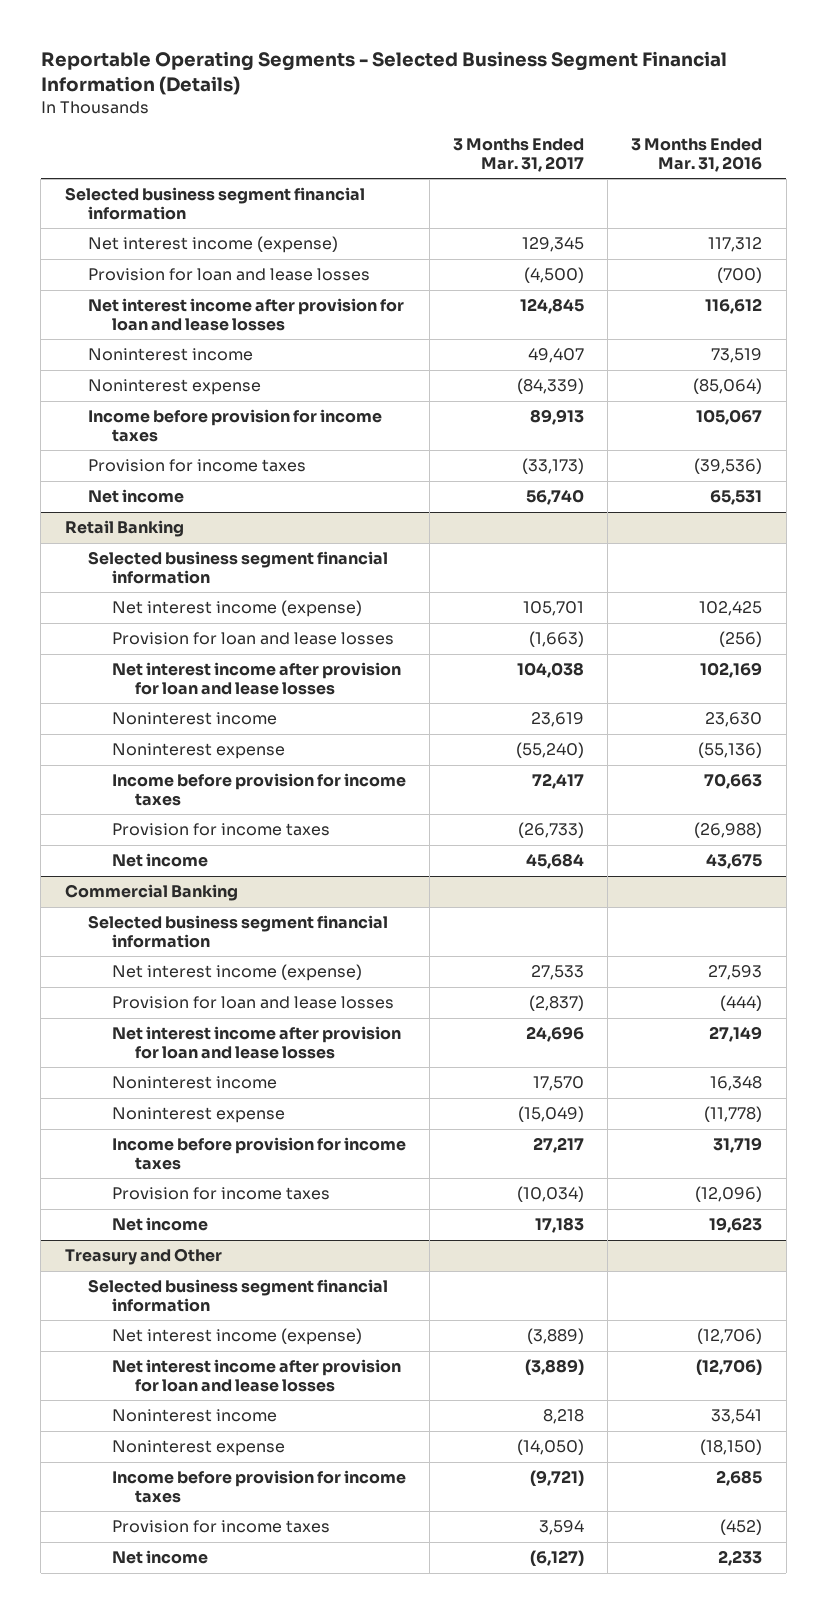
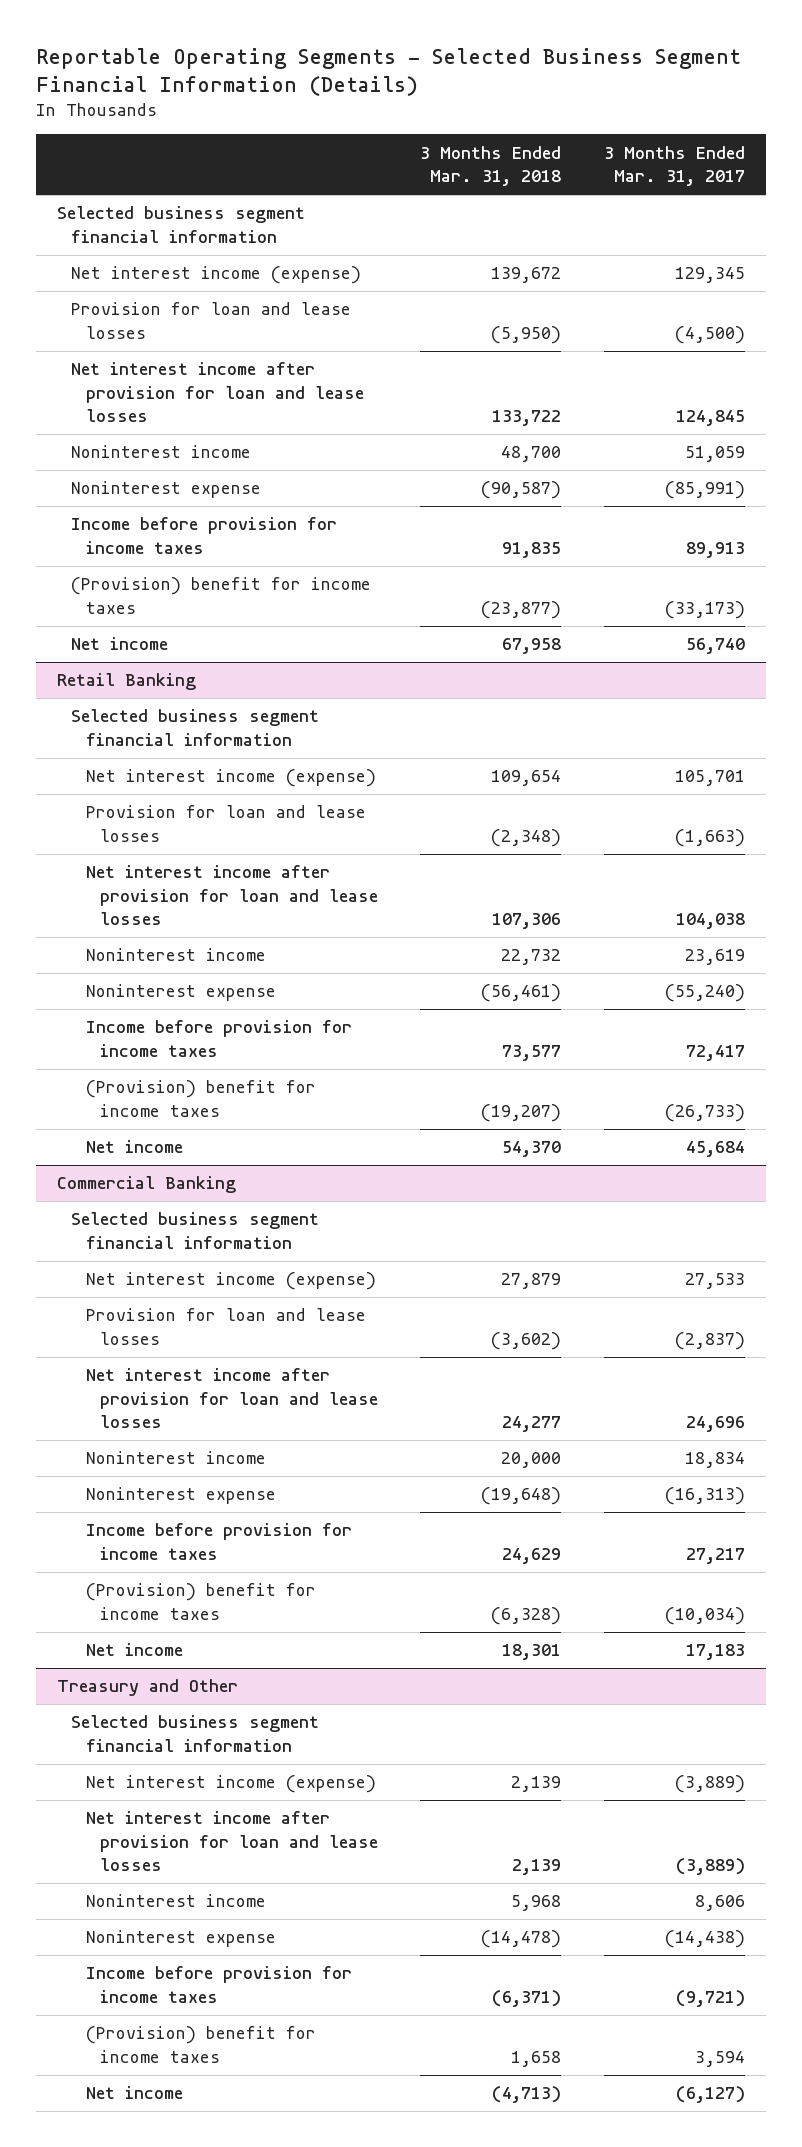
[631,137,763,172] 3 Months Ended Mar. 31, 2016 -> none
none -> [420,145,562,187] 3 Months Ended Mar. 31, 2018
[528,348,585,364] 49,407 -> [684,446,745,463] 51,059
[517,378,585,395] (84,339) -> [664,481,745,500] (85,991)
[88,459,307,473] Provision for income taxes -> [71,577,372,614] (Provision) benefit for income taxes
[111,823,330,837] Provision for income taxes -> [85,1080,316,1117] (Provision) benefit for income taxes
[533,1076,585,1092] 17,570 -> [684,1452,745,1469] 18,834
[518,1106,585,1123] (15,049) -> [664,1487,745,1506] (16,313)
[111,1187,330,1201] Provision for income taxes -> [85,1583,316,1620] (Provision) benefit for income taxes
[543,1409,585,1425] 8,218 -> [694,1895,745,1912] 8,606
[517,1439,585,1456] (14,050) -> [664,1930,745,1949] (14,438)
[111,1520,330,1534] Provision for income taxes -> [85,2026,316,2063] (Provision) benefit for income taxes

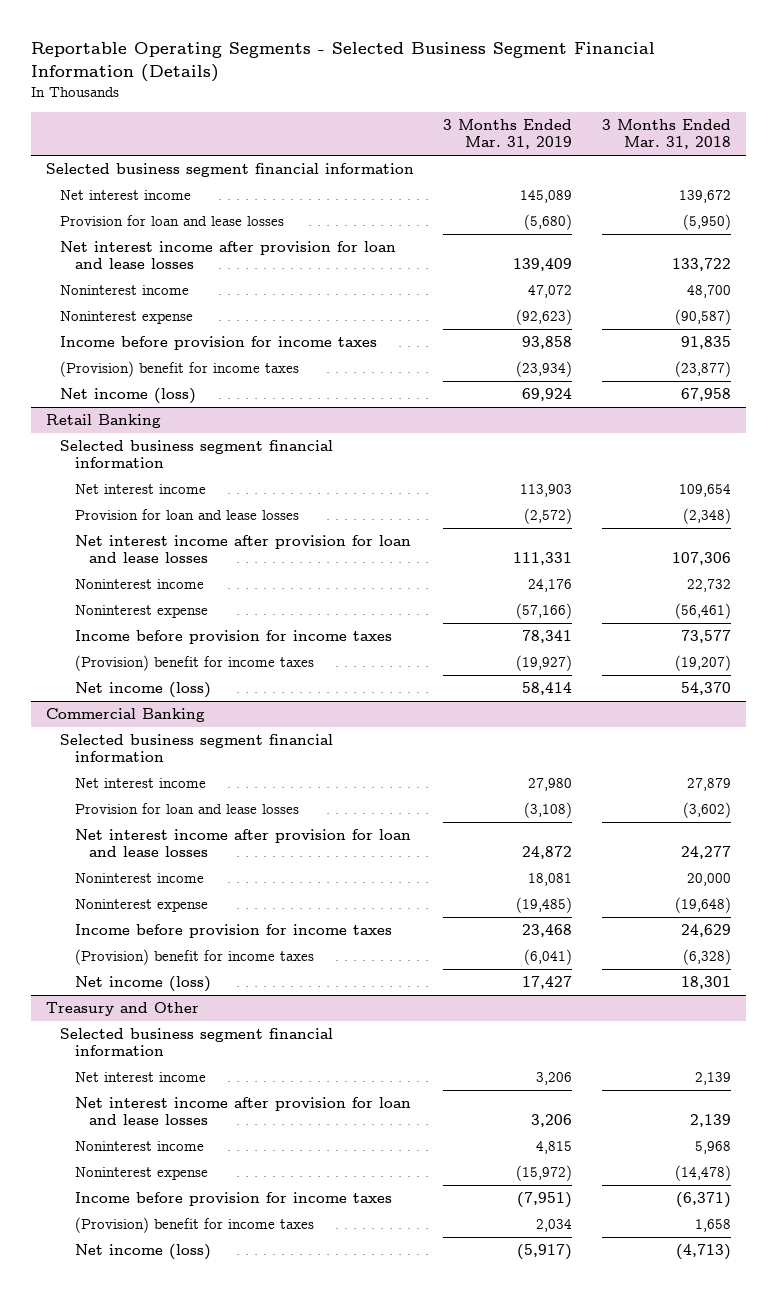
[603,145,745,187] 3 Months Ended Mar. 31, 2017 -> none
none -> [443,118,573,150] 3 Months Ended Mar. 31, 2019
[71,266,362,285] Net interest income (expense) -> [60,190,192,201] Net interest income
[71,637,169,651] Net income -> [60,388,197,405] Net income (loss)
[85,769,376,788] Net interest income (expense) -> [74,484,206,495] Net interest income
[85,1140,183,1154] Net income -> [74,682,211,699] Net income (loss)
[85,1272,376,1291] Net interest income (expense) -> [74,778,206,789] Net interest income
[85,1643,183,1657] Net income -> [74,976,211,993] Net income (loss)
[85,1775,376,1794] Net interest income (expense) -> [74,1072,206,1083] Net interest income
[85,2086,183,2100] Net income -> [74,1244,211,1261] Net income (loss)

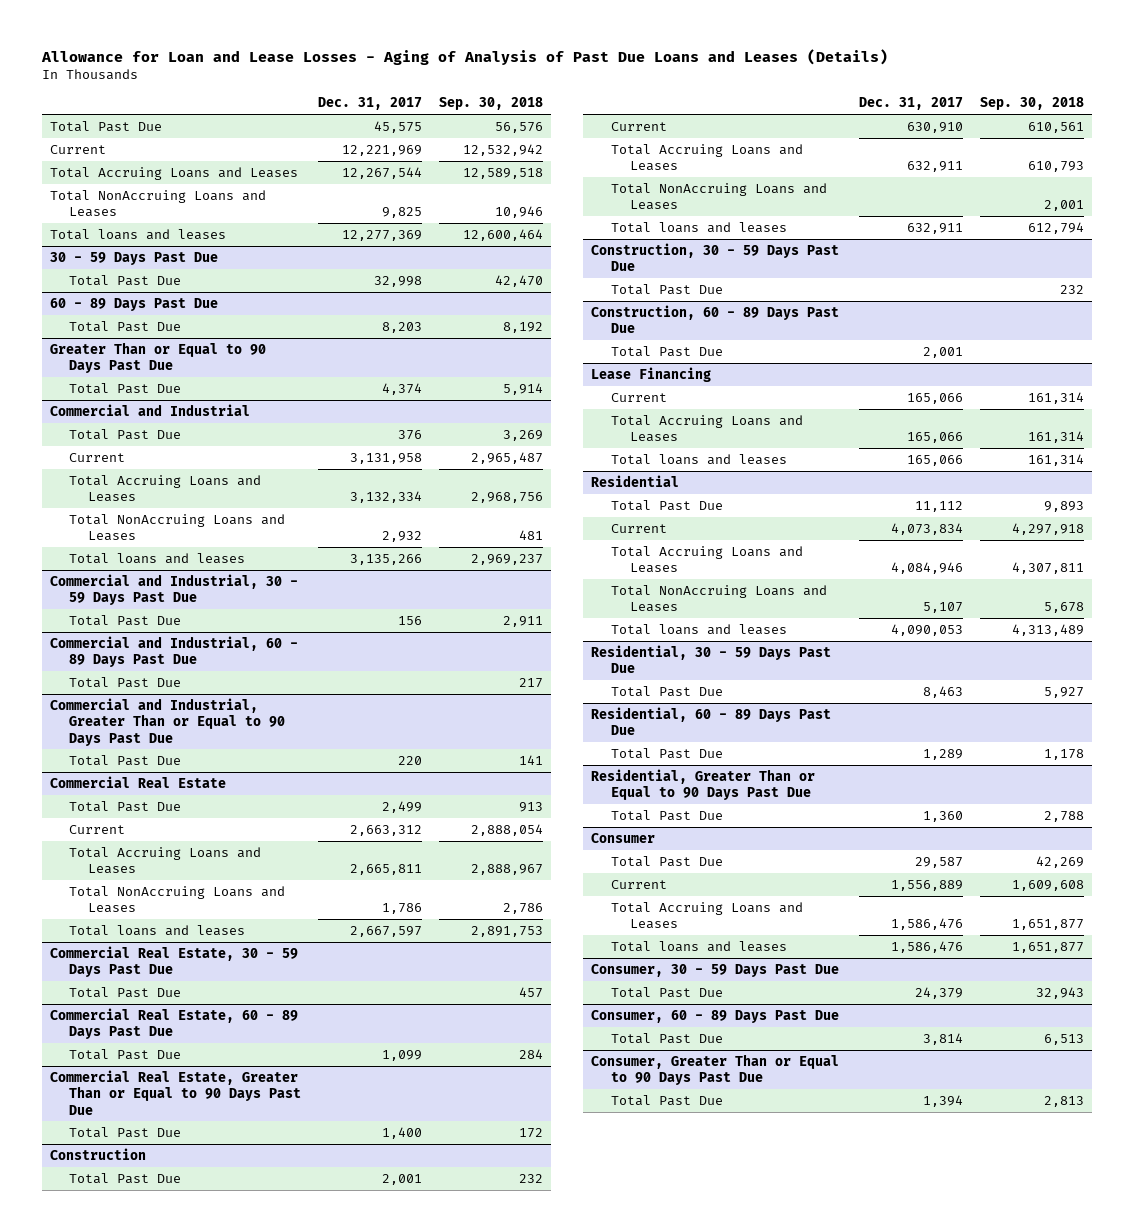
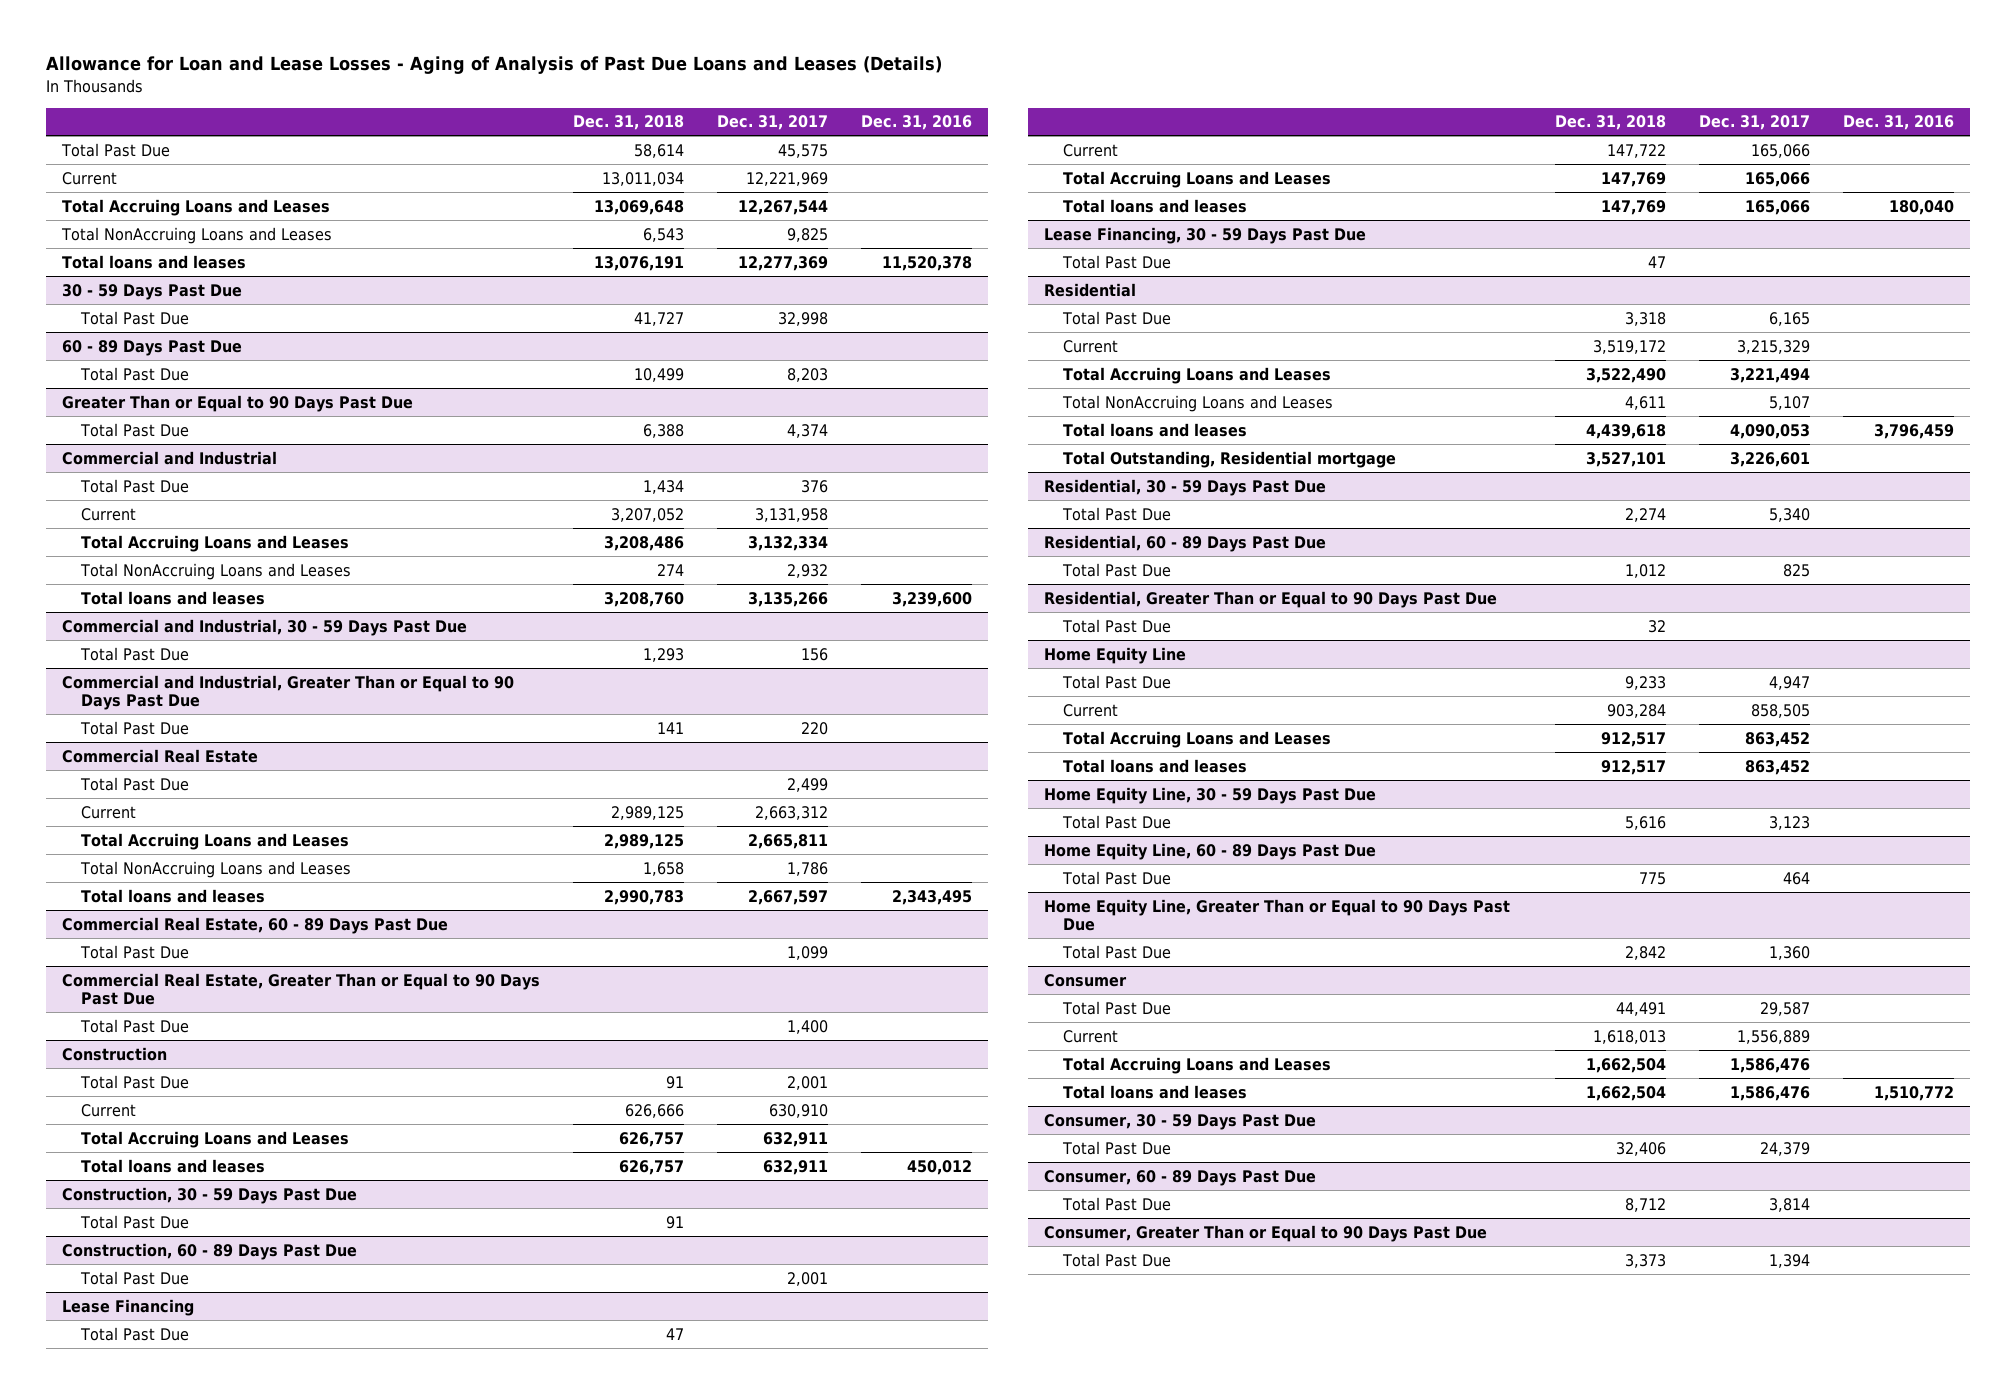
[438,97,543,111] Sep. 30, 2018 -> none
none -> [573,115,685,131] Dec. 31, 2018
none -> [860,115,972,131] Dec. 31, 2016
[50,635,299,668] Commercial and Industrial, 60 - 89 Days Past Due -> none
[69,676,182,688] Total Past Due -> none
[50,945,299,978] Commercial Real Estate, 30 - 59 Days Past Due -> none
[69,986,182,998] Total Past Due -> none
[610,182,827,211] Total NonAccruing Loans and Leases -> none
none -> [79,1326,189,1341] Total Past Due
none -> [1044,226,1367,244] Lease Financing, 30 - 59 Days Past Due
none -> [1061,254,1171,269] Total Past Due
[915,500,964,512] 11,112 -> [1768,311,1810,326] 6,165
[891,522,964,535] 4,073,834 -> [1736,339,1810,354] 3,215,329
[891,562,964,575] 4,084,946 -> [1729,367,1810,383] 3,221,494
none -> [1062,450,1396,468] Total Outstanding, Residential mortgage
[923,685,964,698] 8,463 -> [1768,507,1810,522] 5,340
[923,748,964,760] 1,289 -> [1782,563,1810,577] 825
none -> [1061,618,1171,633] Total Past Due
none -> [1044,646,1187,664] Home Equity Line
none -> [1061,674,1171,689] Total Past Due
none -> [1062,703,1118,717] Current
none -> [1062,730,1331,748] Total Accruing Loans and Leases
none -> [1062,758,1247,773] Total loans and leases
none -> [1044,786,1377,804] Home Equity Line, 30 - 59 Days Past Due
none -> [1061,814,1171,829] Total Past Due
none -> [1044,842,1377,860] Home Equity Line, 60 - 89 Days Past Due
none -> [1061,870,1171,885] Total Past Due
none -> [1044,898,1511,932] Home Equity Line, Greater Than or Equal to 90 Days Past Due

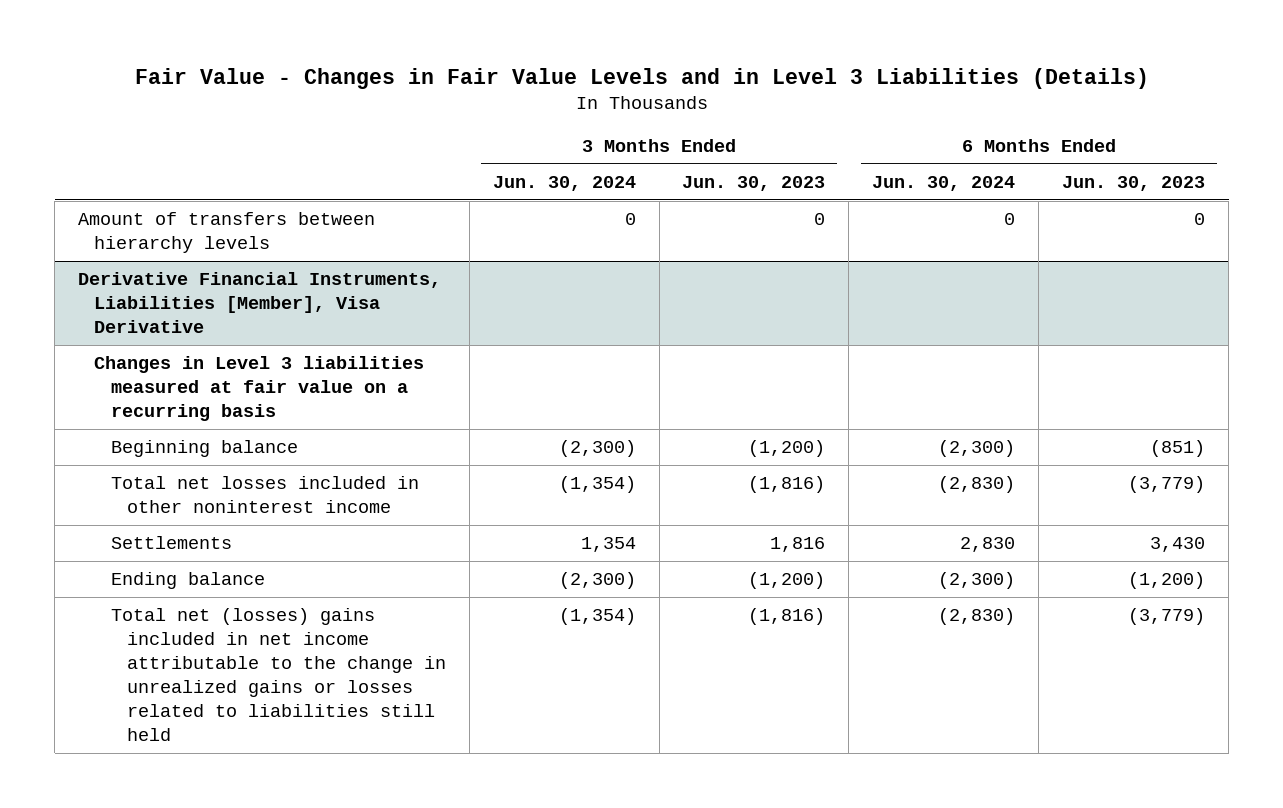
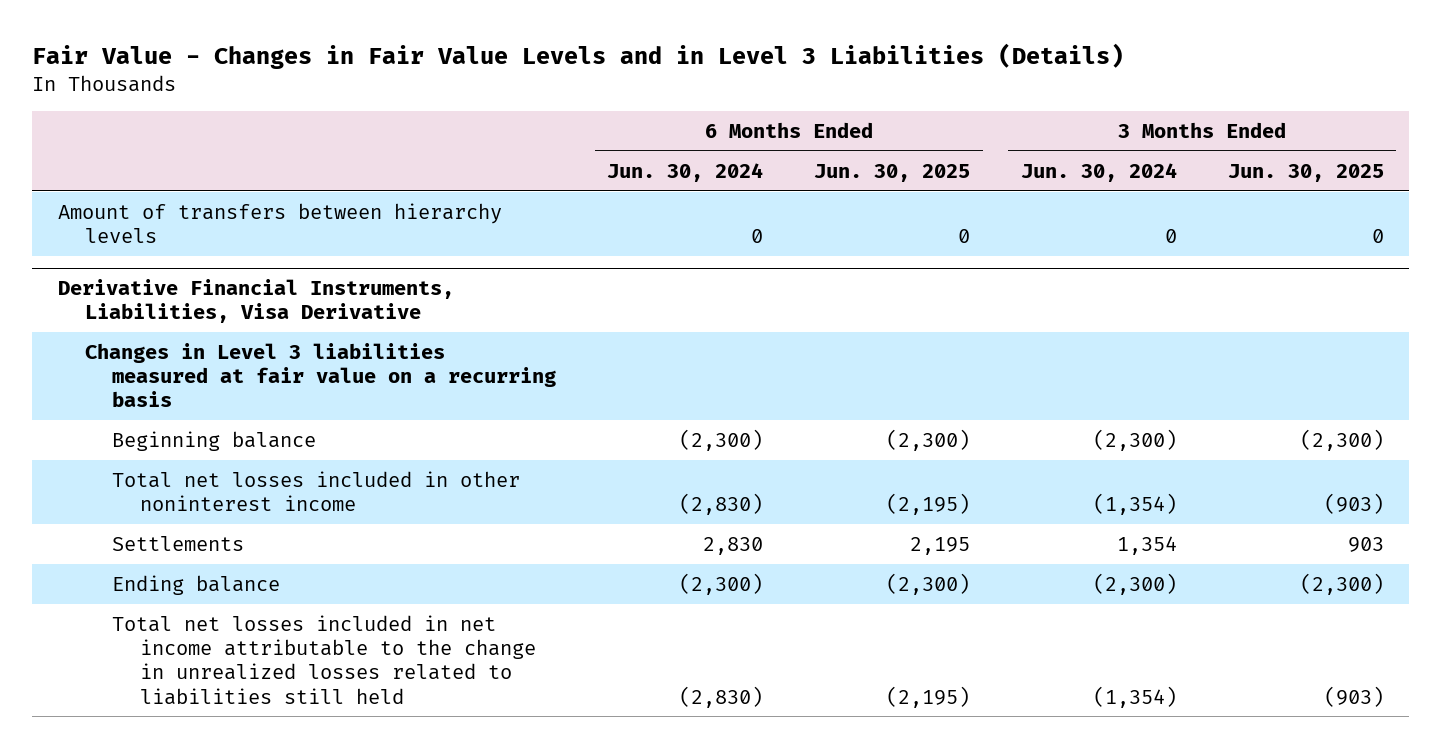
[682,175,826,191] Jun. 30, 2023 -> none
[1062,175,1206,191] Jun. 30, 2023 -> none
none -> [814,163,971,182] Jun. 30, 2025
none -> [1227,163,1384,182] Jun. 30, 2025
[78,272,442,334] Derivative Financial Instruments, Liabilities [Member], Visa Derivative -> [57,279,454,324] Derivative Financial Instruments, Liabilities, Visa Derivative
[110,608,446,742] Total net (losses) gains included in net income attributable to the change in unrealized gains or losses related to liabilities still held -> [112,614,536,705] Total net losses included in net income attributable to the change in unrealized losses related to liabilities still held

